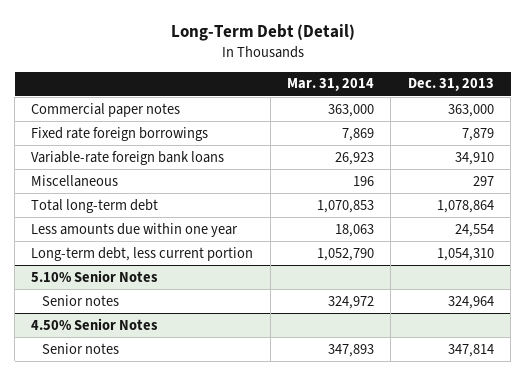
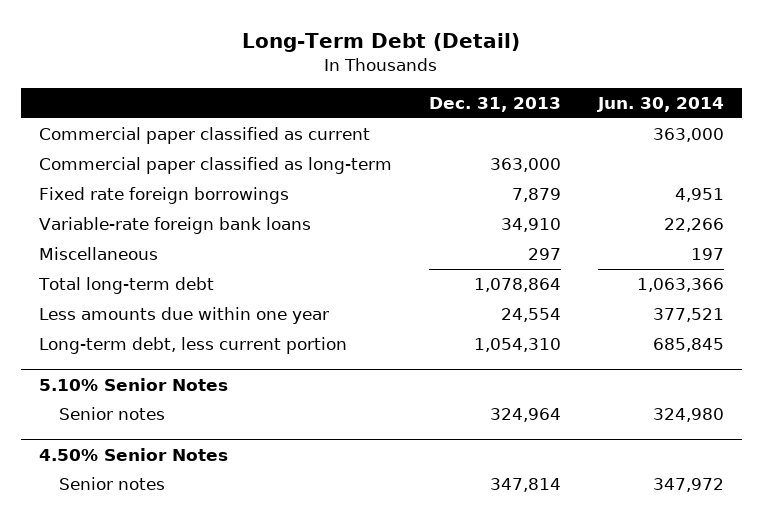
[287,78,375,92] Mar. 31, 2014 -> none
none -> [596,97,724,113] Jun. 30, 2014
none -> [39,127,371,145] Commercial paper classified as current
[31,102,181,117] Commercial paper notes -> [39,157,393,175] Commercial paper classified as long-term

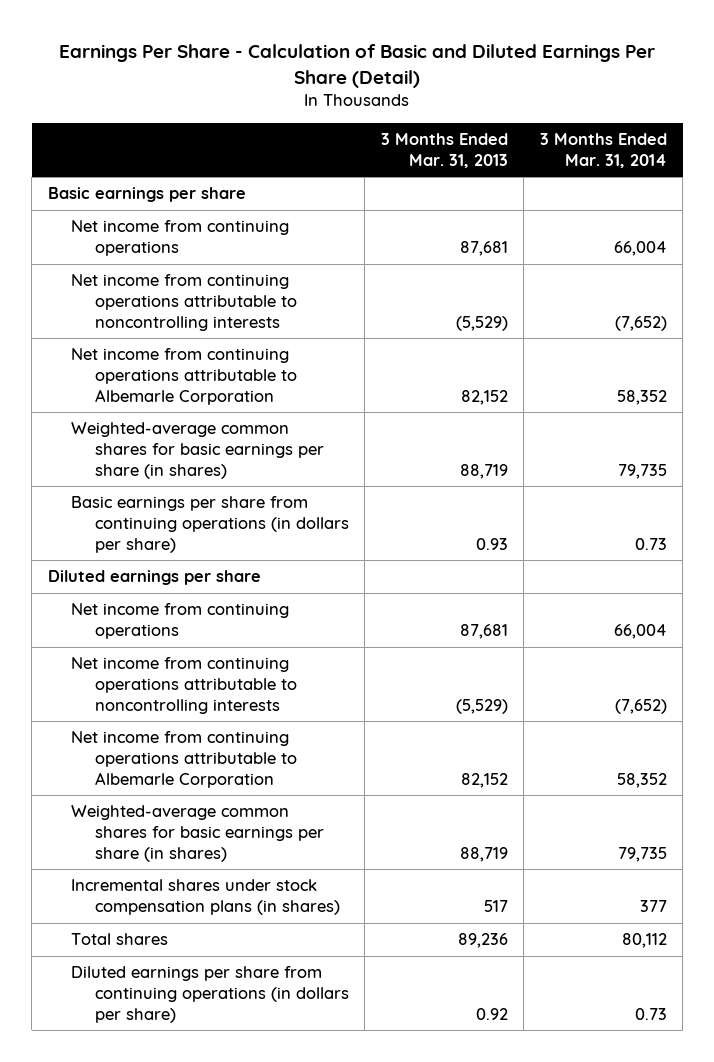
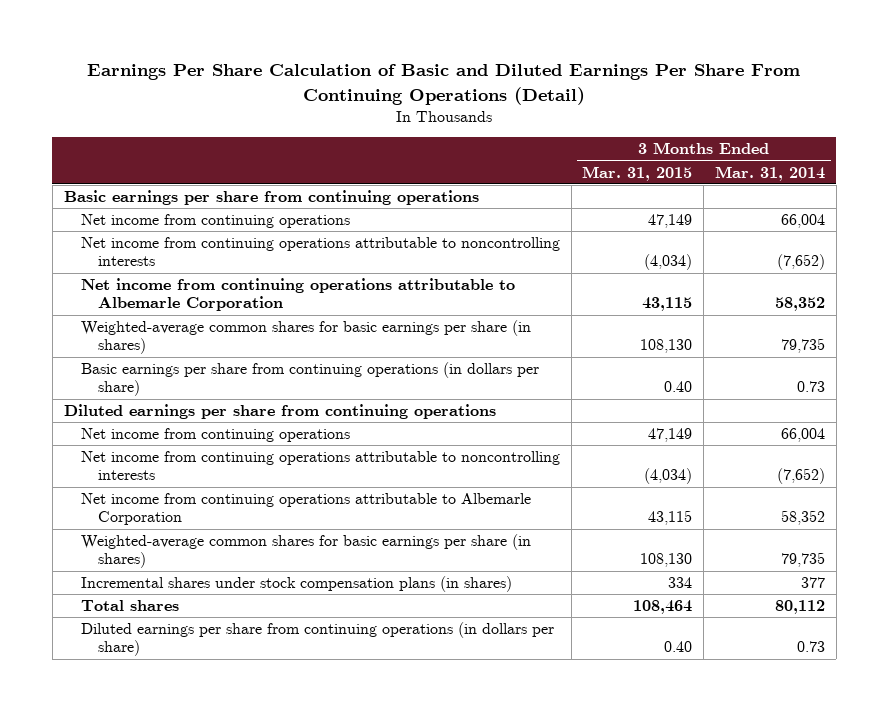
[59,43,656,88] Earnings Per Share - Calculation of Basic and Diluted Earnings Per Share (Detail) -> [87,64,801,105] Earnings Per Share Calculation of Basic and Diluted Earnings Per Share From Continuing Operations (Detail)
[380,133,508,168] 3 Months Ended Mar. 31, 2013 -> none
none -> [582,165,693,181] Mar. 31, 2015
[47,187,246,203] Basic earnings per share -> [63,190,479,206] Basic earnings per share from continuing operations
[47,570,261,586] Diluted earnings per share -> [63,404,496,420] Diluted earnings per share from continuing operations

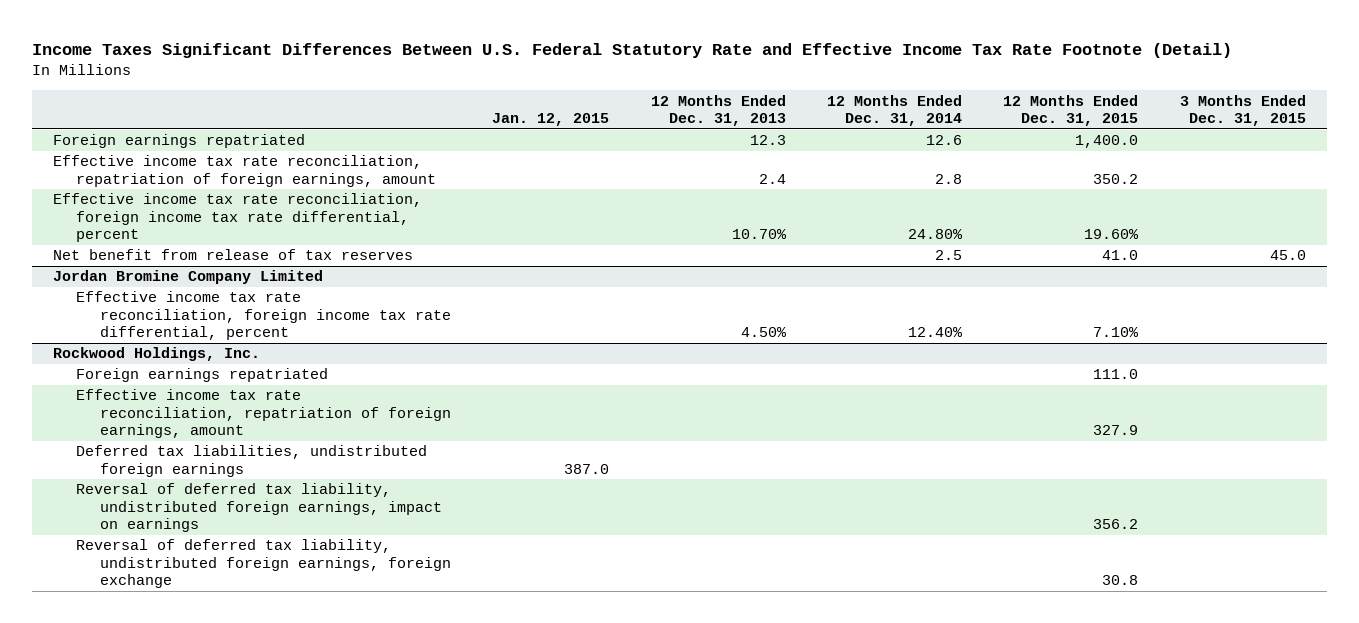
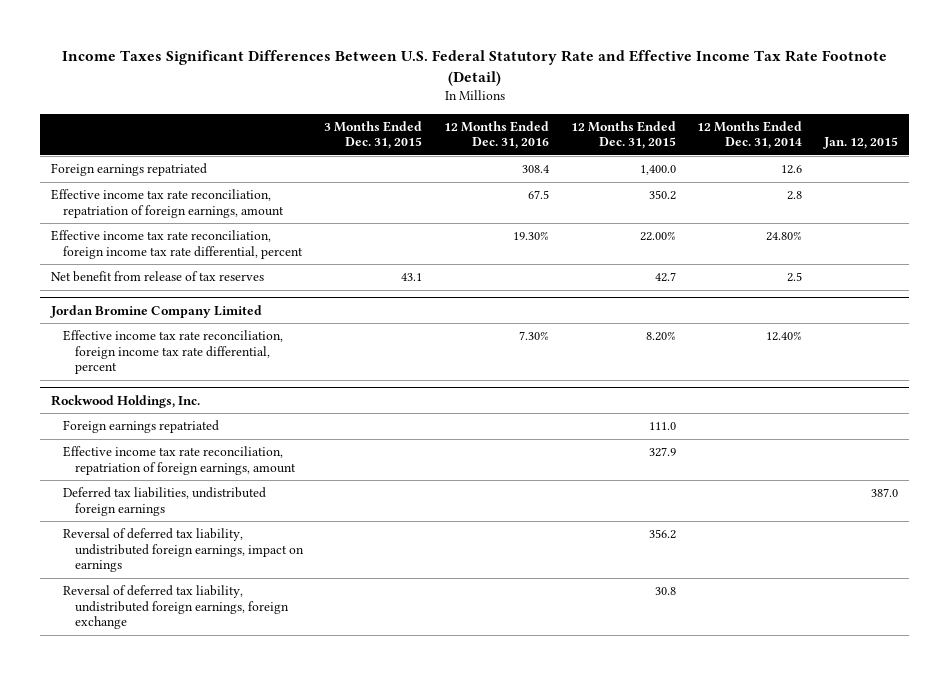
[650,94,786,127] 12 Months Ended Dec. 31, 2013 -> none
none -> [443,120,549,150] 12 Months Ended Dec. 31, 2016
[1084,229,1140,240] 19.60% -> [639,231,676,242] 22.00%
[1102,250,1139,261] 41.0 -> [654,272,676,283] 42.7
[1269,250,1306,261] 45.0 -> [401,273,423,282] 43.1
[1093,327,1140,338] 7.10% -> [645,331,676,342] 8.20%

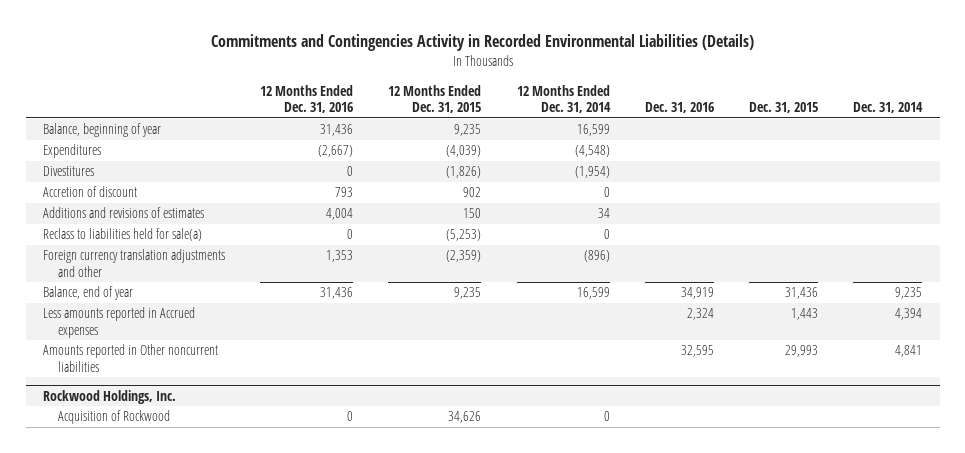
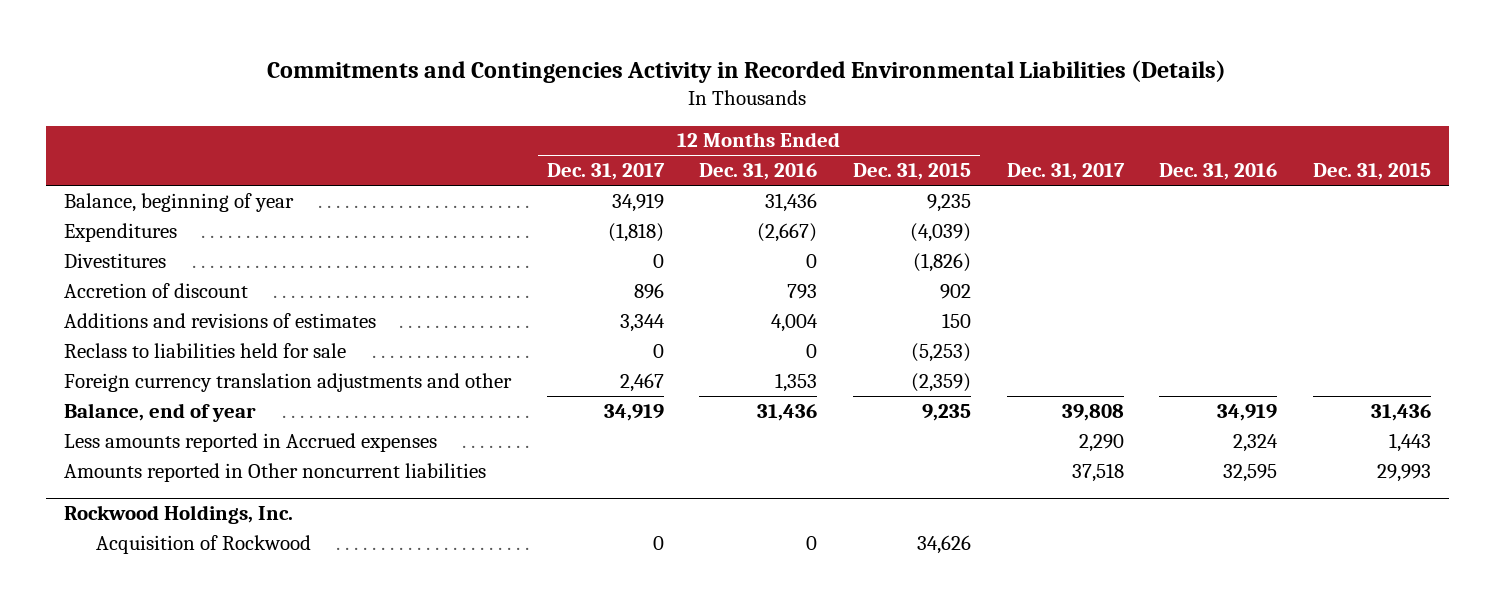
[516,84,611,114] 12 Months Ended Dec. 31, 2014 -> none
[853,102,924,114] Dec. 31, 2014 -> none
none -> [546,163,665,181] Dec. 31, 2017
none -> [1006,163,1125,181] Dec. 31, 2017
[43,228,203,242] Reclass to liabilities held for sale(a) -> [63,342,346,358] Reclass to liabilities held for sale

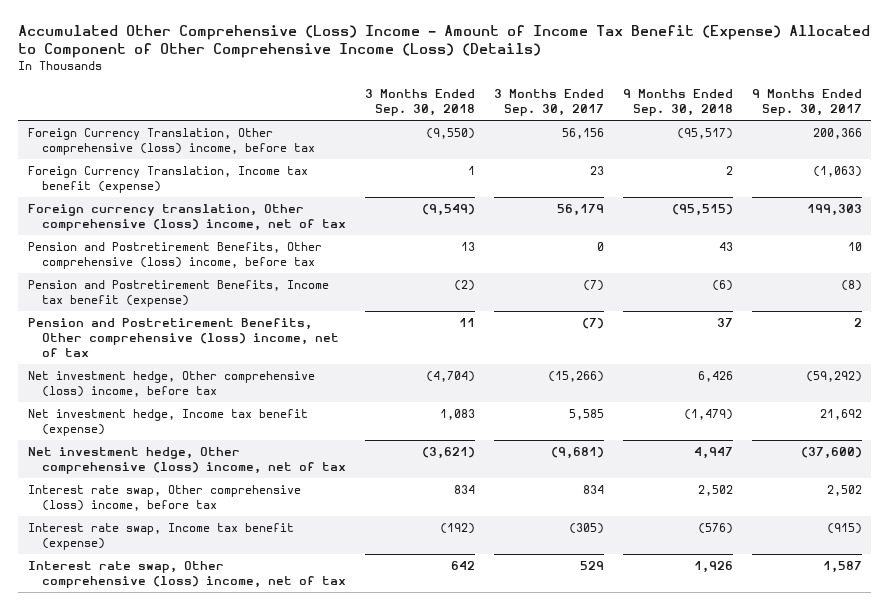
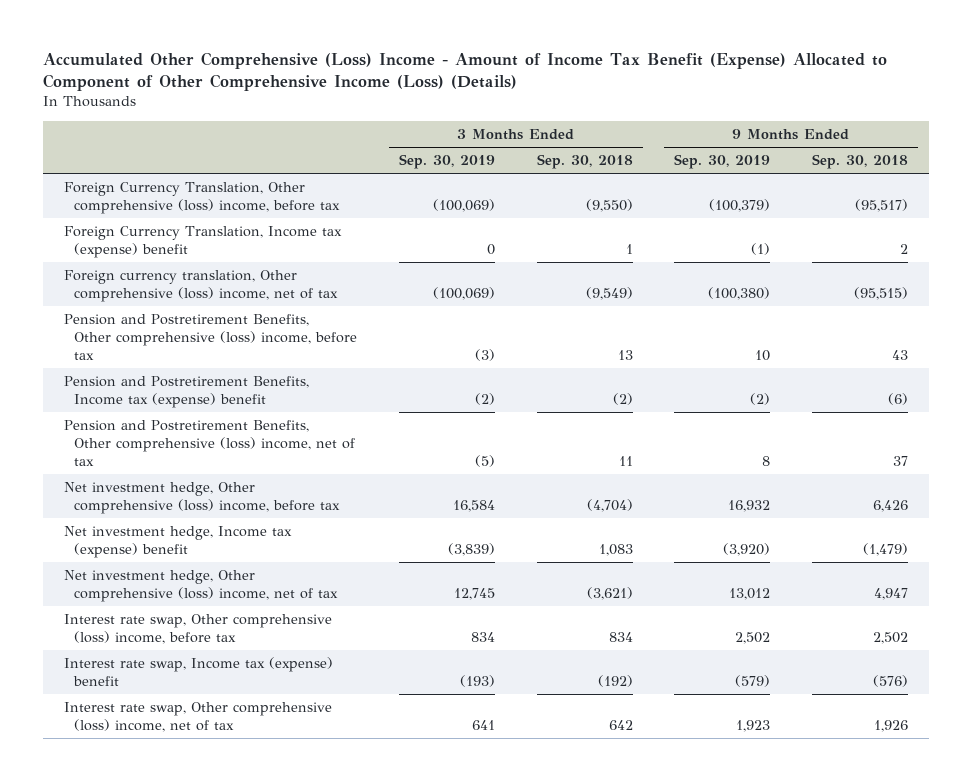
[493,89,604,116] 3 Months Ended Sep. 30, 2017 -> none
[751,89,862,116] 9 Months Ended Sep. 30, 2017 -> none
none -> [399,154,496,170] Sep. 30, 2019
none -> [674,154,771,170] Sep. 30, 2019
[27,166,308,194] Foreign Currency Translation, Income tax benefit (expense) -> [63,226,342,259] Foreign Currency Translation, Income tax (expense) benefit
[27,280,329,308] Pension and Postretirement Benefits, Income tax benefit (expense) -> [63,376,309,409] Pension and Postretirement Benefits, Income tax (expense) benefit
[27,409,308,437] Net investment hedge, Income tax benefit (expense) -> [63,526,292,559] Net investment hedge, Income tax (expense) benefit
[27,523,294,551] Interest rate swap, Income tax benefit (expense) -> [63,657,333,687] Interest rate swap, Income tax (expense) benefit

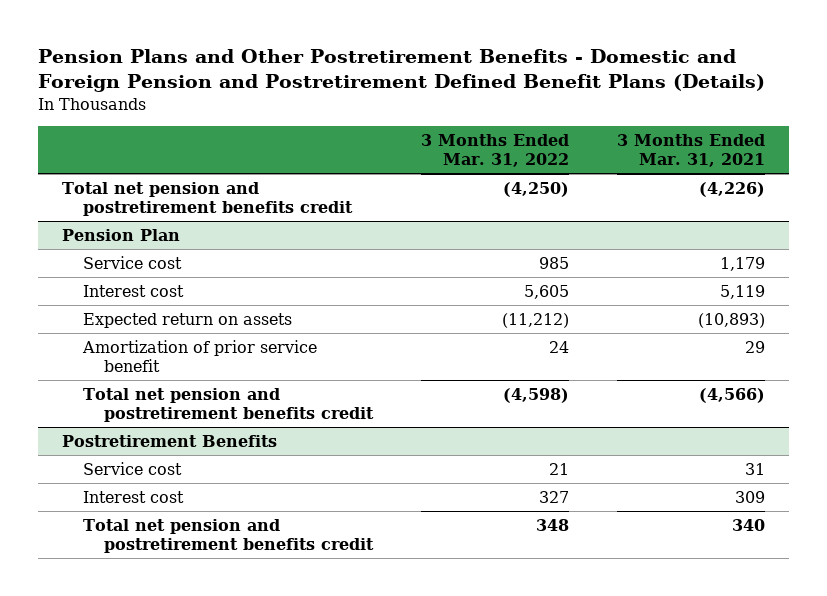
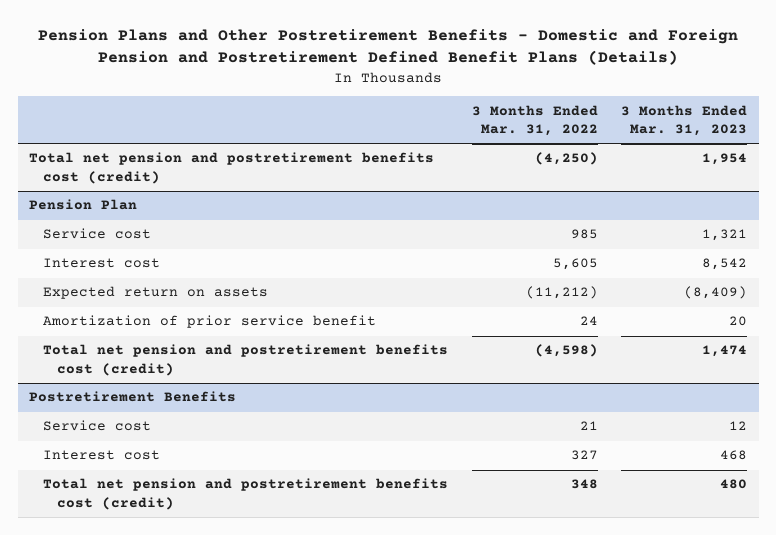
[616,133,765,168] 3 Months Ended Mar. 31, 2021 -> none
none -> [620,104,747,136] 3 Months Ended Mar. 31, 2023
[62,181,353,217] Total net pension and postretirement benefits credit -> [29,152,435,184] Total net pension and postretirement benefits cost (credit)
[82,387,374,423] Total net pension and postretirement benefits credit -> [43,344,449,376] Total net pension and postretirement benefits cost (credit)
[82,518,374,554] Total net pension and postretirement benefits credit -> [43,478,449,510] Total net pension and postretirement benefits cost (credit)

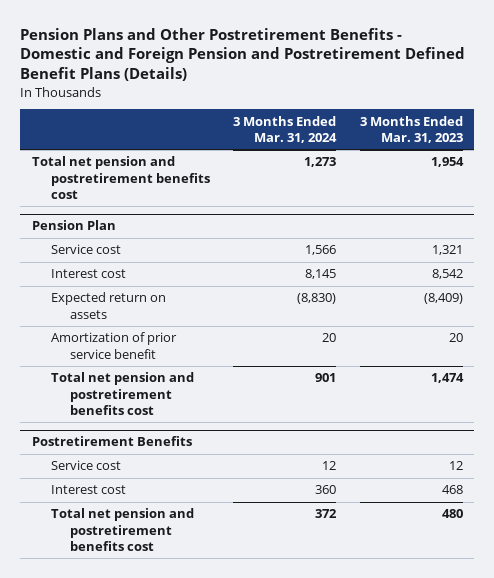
[471,104,598,136] 3 Months Ended Mar. 31, 2022 -> none
none -> [233,115,338,143] 3 Months Ended Mar. 31, 2024
[29,152,435,184] Total net pension and postretirement benefits cost (credit) -> [31,156,210,199] Total net pension and postretirement benefits cost
[43,344,449,376] Total net pension and postretirement benefits cost (credit) -> [50,372,194,415] Total net pension and postretirement benefits cost
[43,478,449,510] Total net pension and postretirement benefits cost (credit) -> [50,508,194,551] Total net pension and postretirement benefits cost

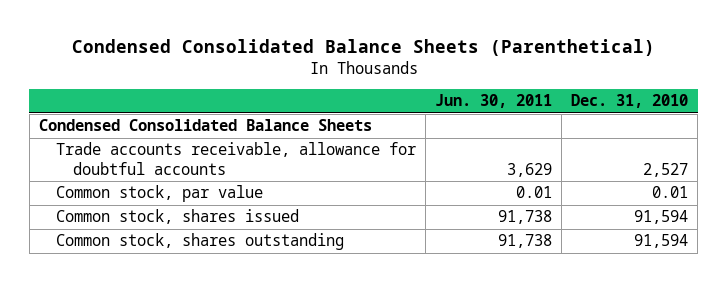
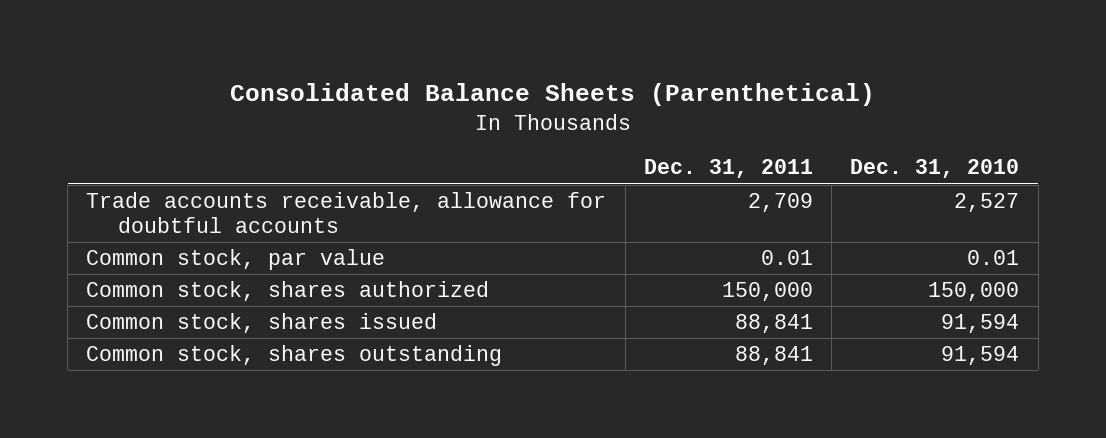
[71,39,655,57] Condensed Consolidated Balance Sheets (Parenthetical) -> [229,82,875,106] Consolidated Balance Sheets (Parenthetical)
[435,94,553,109] Jun. 30, 2011 -> none
none -> [643,159,813,179] Dec. 31, 2011
[39,119,373,132] Condensed Consolidated Balance Sheets -> none
none -> [86,281,490,302] Common stock, shares authorized

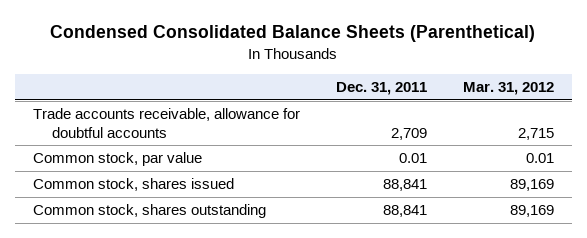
[229,82,875,106] Consolidated Balance Sheets (Parenthetical) -> [50,25,536,43] Condensed Consolidated Balance Sheets (Parenthetical)
[850,159,1020,179] Dec. 31, 2010 -> none
none -> [462,81,554,95] Mar. 31, 2012
[86,281,490,302] Common stock, shares authorized -> none

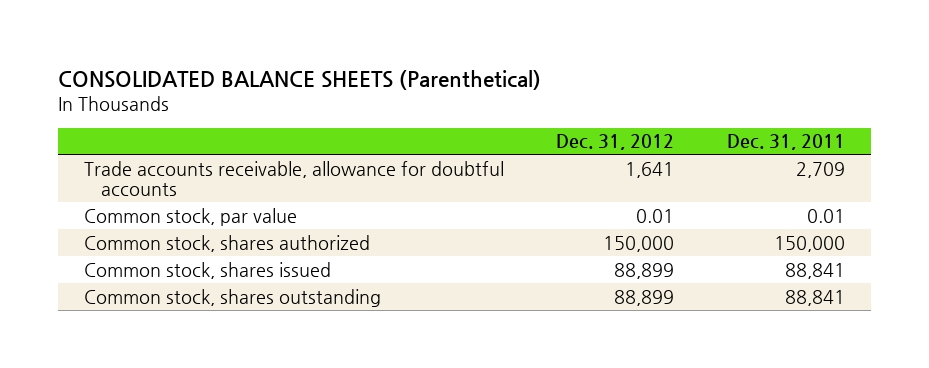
[50,25,536,43] Condensed Consolidated Balance Sheets (Parenthetical) -> [58,69,542,90] CONSOLIDATED BALANCE SHEETS (Parenthetical)
[462,81,554,95] Mar. 31, 2012 -> none
none -> [556,134,675,151] Dec. 31, 2012
none -> [84,234,371,252] Common stock, shares authorized

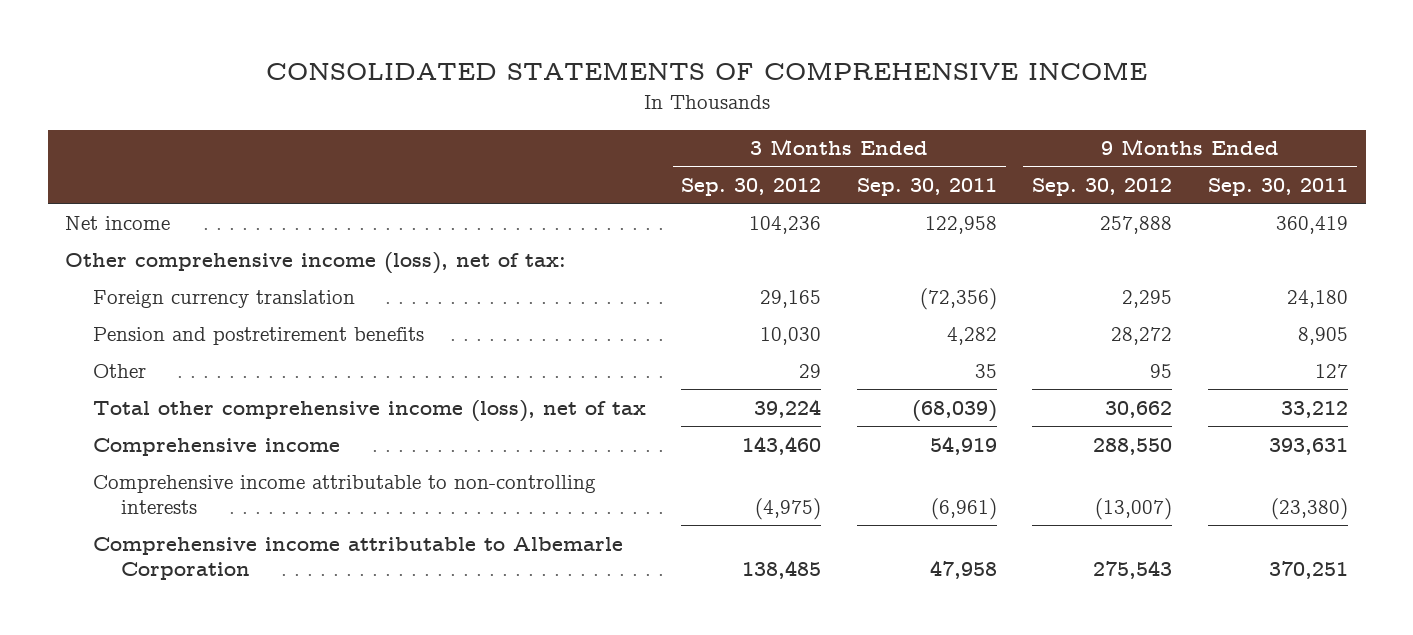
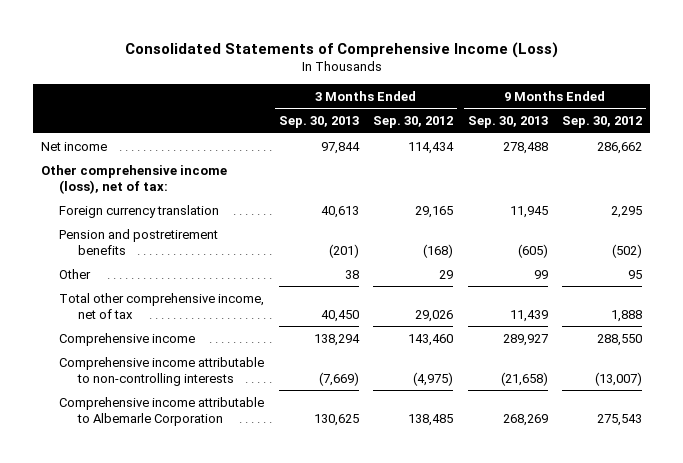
[265,62,1147,81] CONSOLIDATED STATEMENTS OF COMPREHENSIVE INCOME -> [124,41,558,58] Consolidated Statements of Comprehensive Income (Loss)
[856,178,997,197] Sep. 30, 2011 -> none
[1207,178,1348,197] Sep. 30, 2011 -> none
none -> [278,116,359,129] Sep. 30, 2013
none -> [467,116,548,129] Sep. 30, 2013
[749,215,822,234] 104,236 -> [408,141,455,154] 114,434
[1100,215,1173,234] 257,888 -> [597,141,643,154] 286,662
[760,326,822,345] 10,030 -> [423,243,454,258] (168)
[1111,326,1173,345] 28,272 -> [612,243,643,258] (502)
[92,399,646,422] Total other comprehensive income (loss), net of tax -> [59,292,265,319] Total other comprehensive income, net of tax
[754,398,822,418] 39,224 -> [415,309,454,322] 29,026
[1105,400,1173,418] 30,662 -> [611,309,643,322] 1,888

